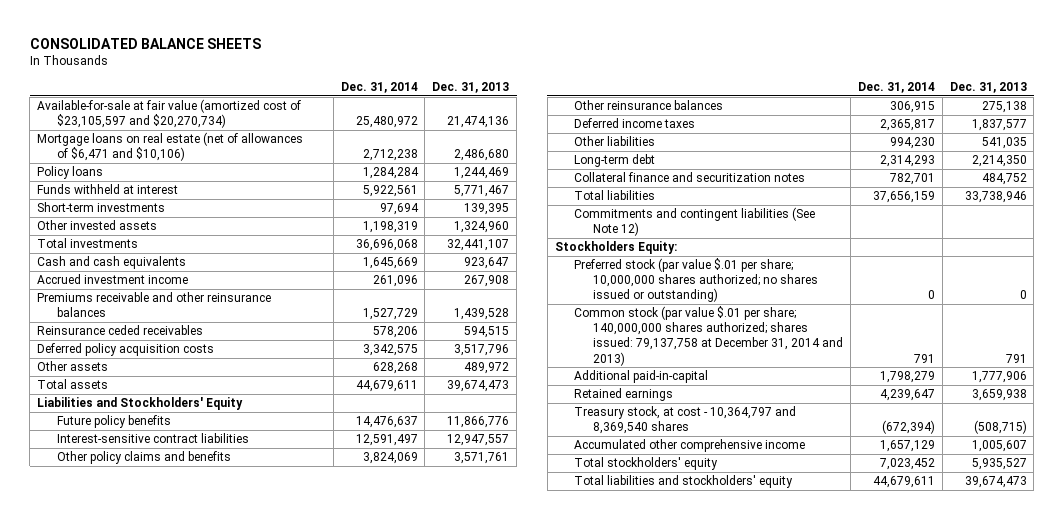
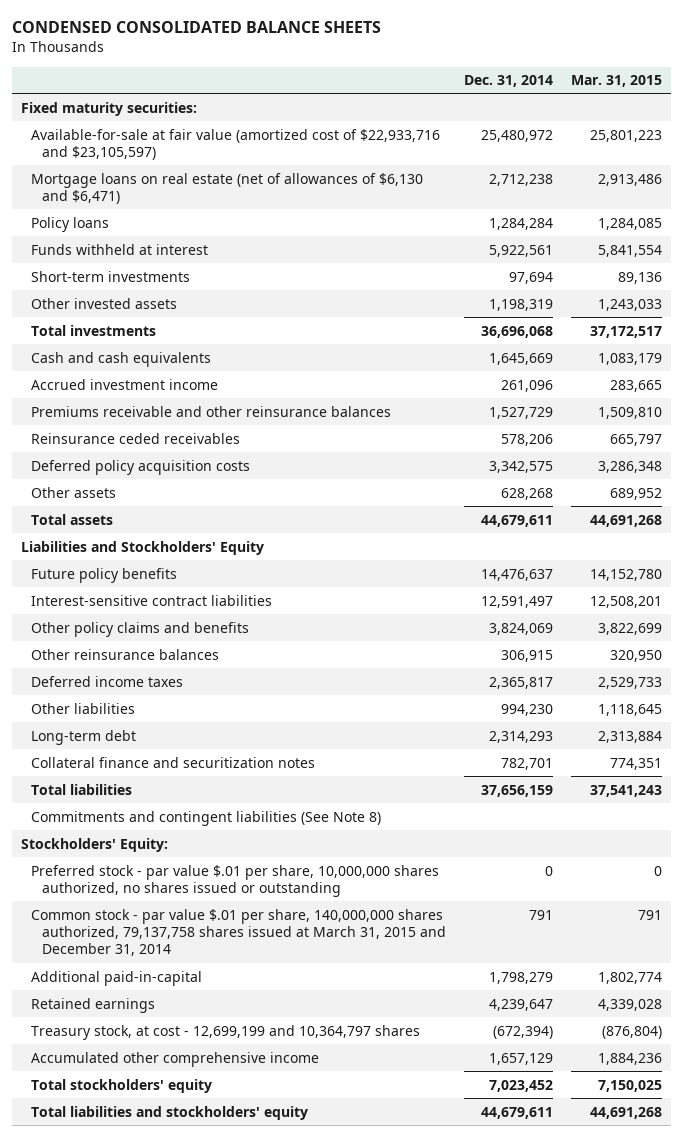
[29,37,261,49] CONSOLIDATED BALANCE SHEETS -> [11,21,381,34] CONDENSED CONSOLIDATED BALANCE SHEETS
[432,81,510,93] Dec. 31, 2013 -> none
none -> [570,75,662,88] Mar. 31, 2015
none -> [20,101,197,116] Fixed maturity securities:
[37,99,302,129] Available-for-sale at fair value (amortized cost of $23,105,597 and $20,270,734) -> [31,128,441,160] Available-for-sale at fair value (amortized cost of $22,933,716 and $23,105,597)
[37,132,304,162] Mortgage loans on real estate (net of allowances of $6,471 and $10,106) -> [31,172,424,204] Mortgage loans on real estate (net of allowances of $6,130 and $6,471)
[573,207,815,237] Commitments and contingent liabilities (See Note 12) -> [31,810,382,826] Commitments and contingent liabilities (See Note 8)
[554,241,677,255] Stockholders Equity: -> [20,837,168,852] Stockholders' Equity:
[573,258,819,303] Preferred stock (par value $.01 per share; 10,000,000 shares authorized; no shares issued or outstanding) -> [31,864,440,897] Preferred stock - par value $.01 per share, 10,000,000 shares authorized, no shares issued or outstanding
[573,306,844,366] Common stock (par value $.01 per share; 140,000,000 shares authorized; shares issued: 79,137,758 at December 31, 2014 and 2013) -> [31,908,446,957] Common stock - par value $.01 per share, 140,000,000 shares authorized, 79,137,758 shares issued at March 31, 2015 and December 31, 2014
[573,406,796,435] Treasury stock, at cost - 10,364,797 and 8,369,540 shares -> [31,1024,421,1040] Treasury stock, at cost - 12,699,199 and 10,364,797 shares

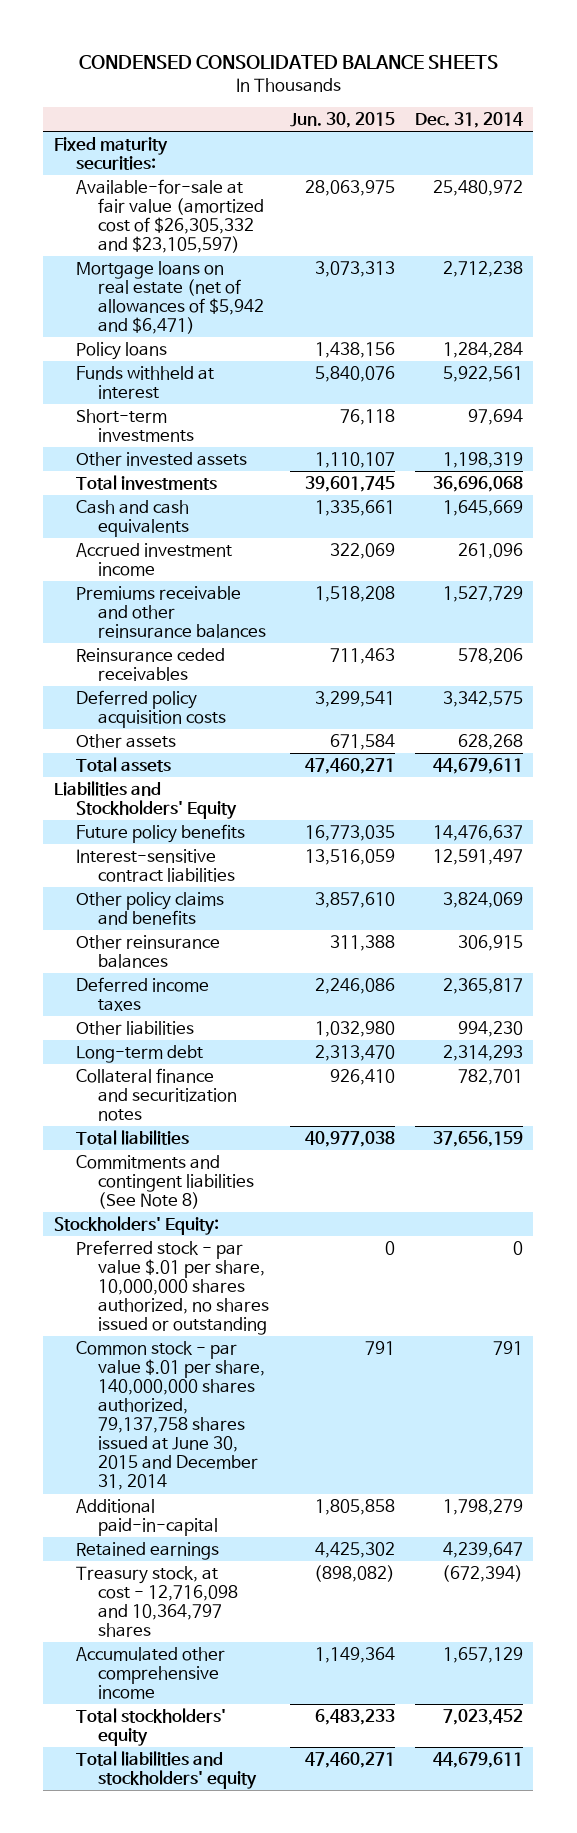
[570,75,662,88] Mar. 31, 2015 -> none
none -> [289,112,395,129] Jun. 30, 2015
[31,128,441,160] Available-for-sale at fair value (amortized cost of $22,933,716 and $23,105,597) -> [75,179,265,254] Available-for-sale at fair value (amortized cost of $26,305,332 and $23,105,597)
[31,172,424,204] Mortgage loans on real estate (net of allowances of $6,130 and $6,471) -> [75,261,265,335] Mortgage loans on real estate (net of allowances of $5,942 and $6,471)
[31,908,446,957] Common stock - par value $.01 per share, 140,000,000 shares authorized, 79,137,758 shares issued at March 31, 2015 and December 31, 2014 -> [75,1341,266,1491] Common stock - par value $.01 per share, 140,000,000 shares authorized, 79,137,758 shares issued at June 30, 2015 and December 31, 2014
[31,1024,421,1040] Treasury stock, at cost - 12,699,199 and 10,364,797 shares -> [75,1566,239,1638] Treasury stock, at cost - 12,716,098 and 10,364,797 shares

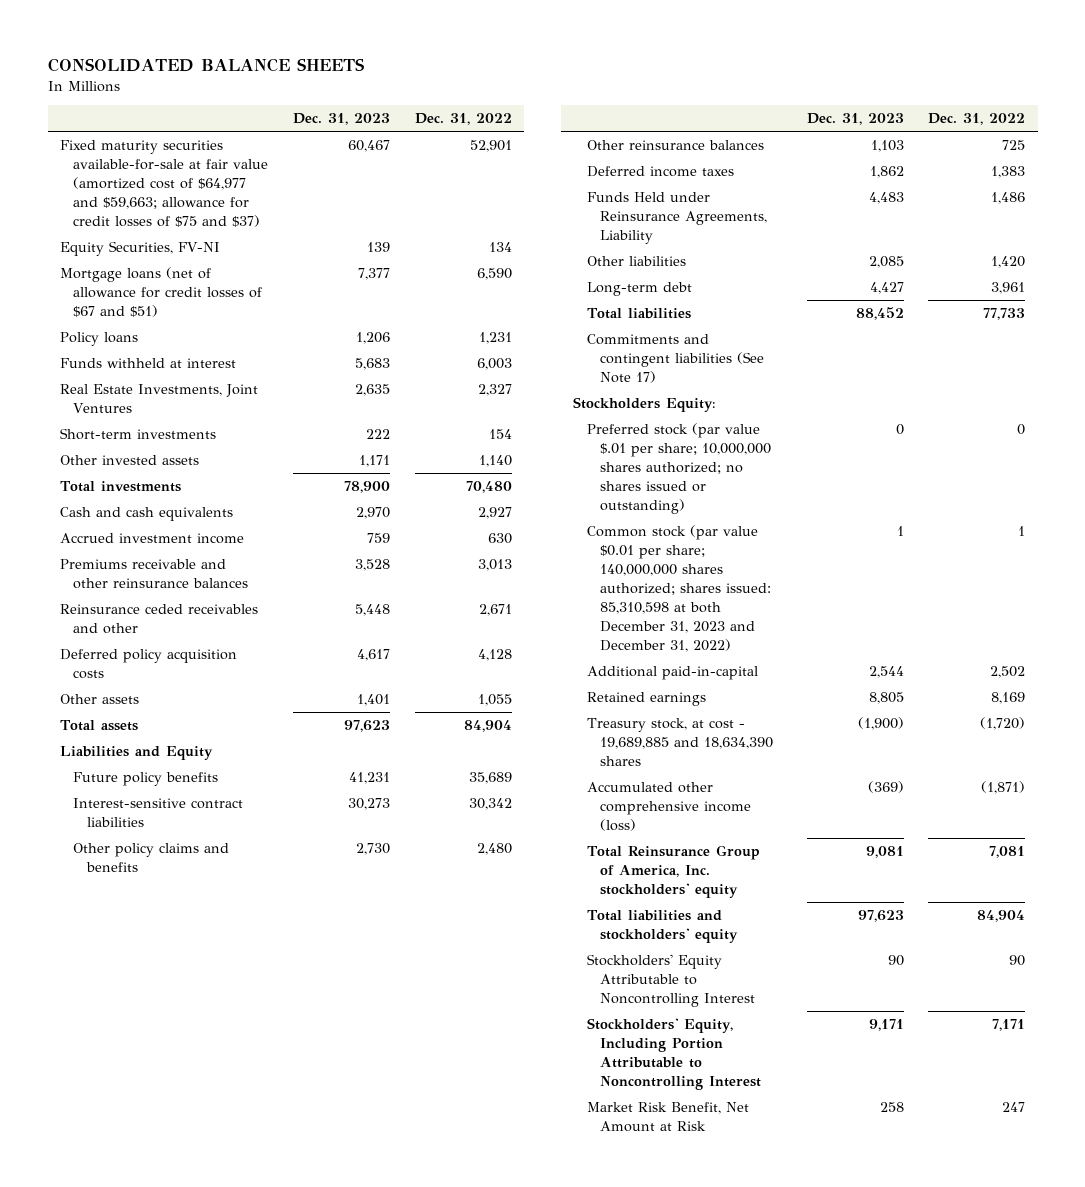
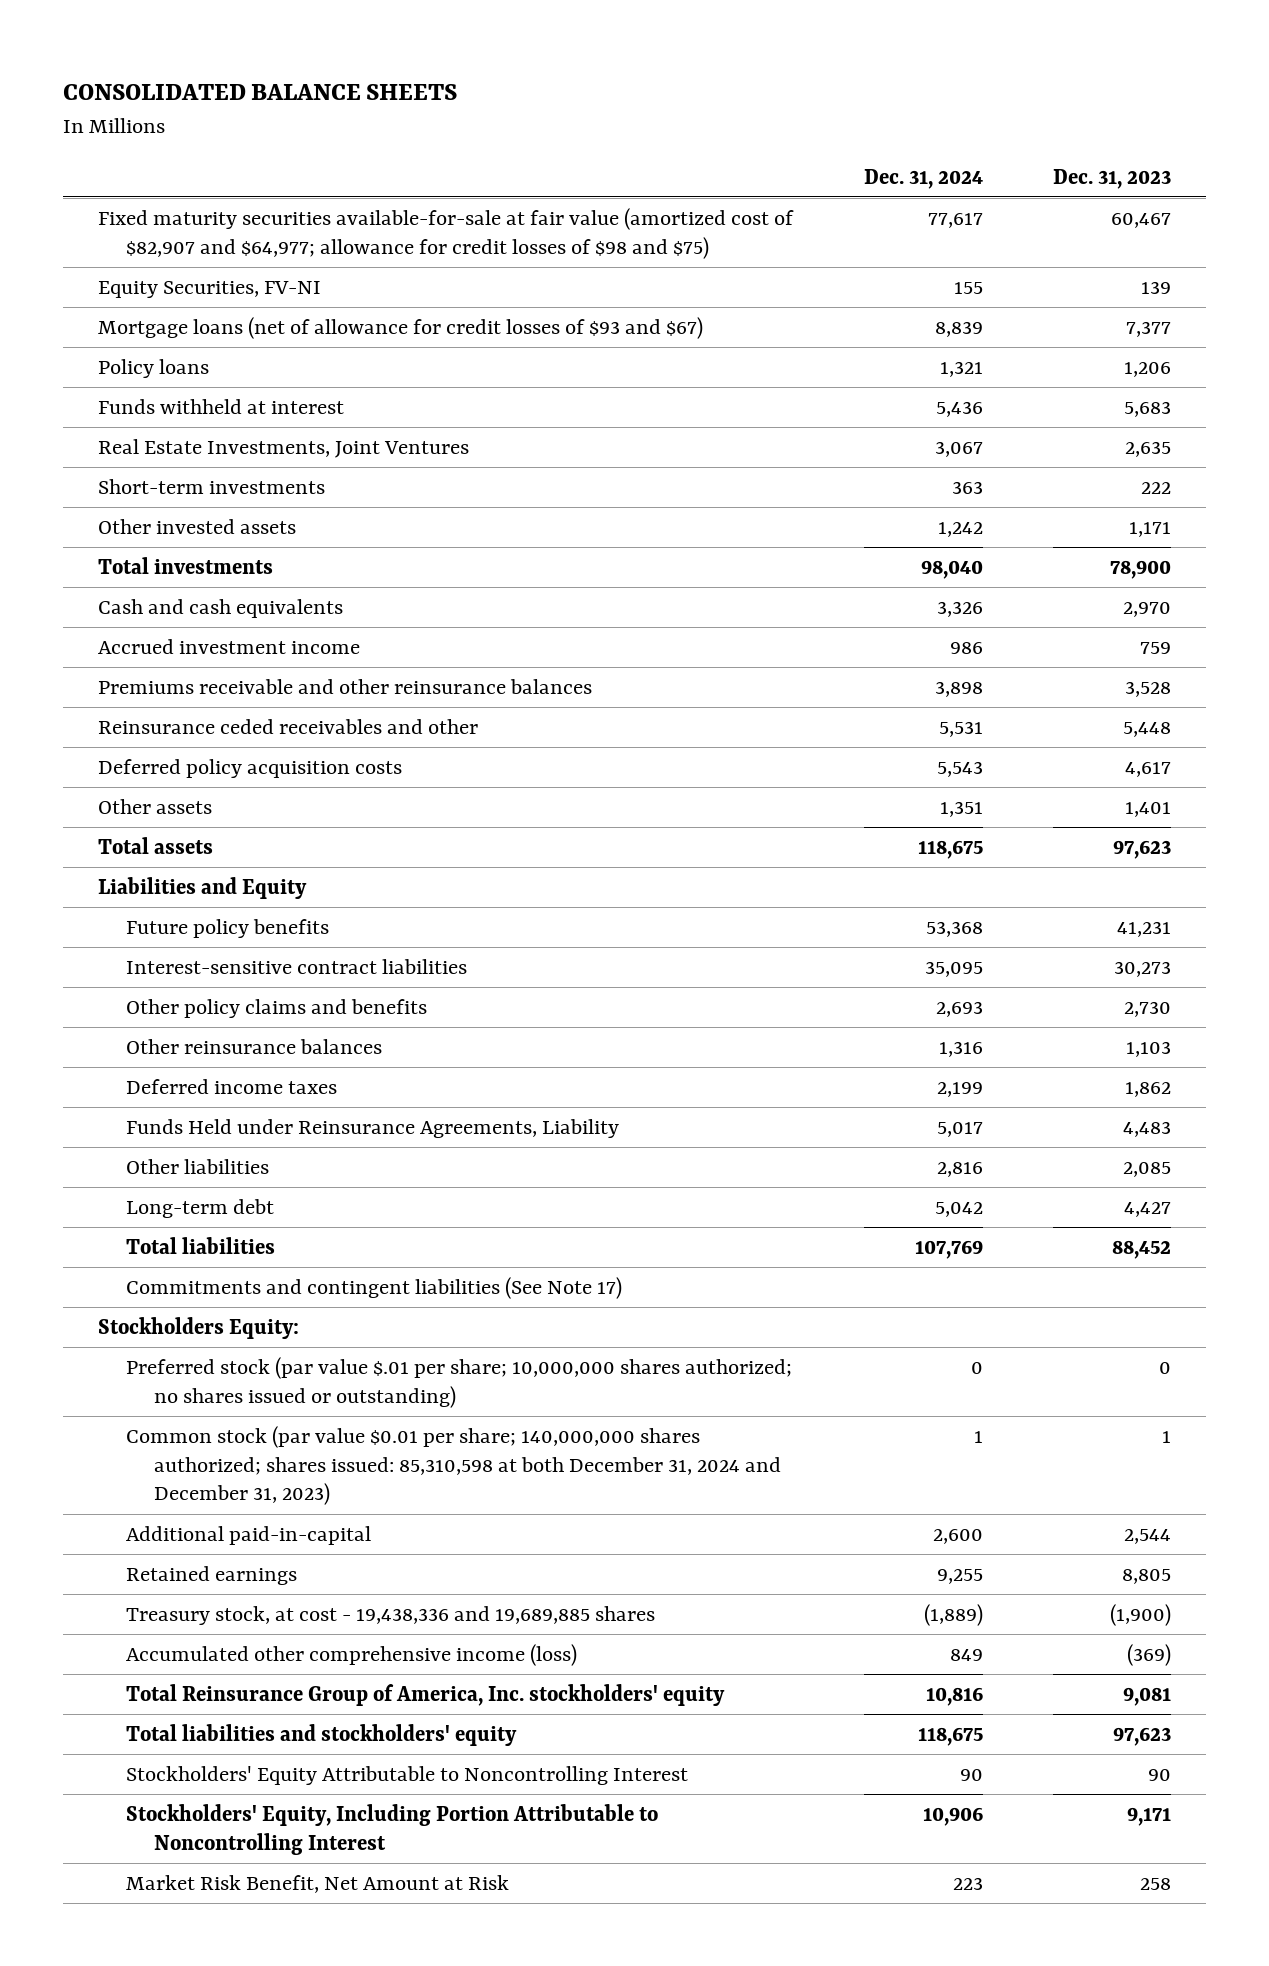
[414,113,512,126] Dec. 31, 2022 -> none
none -> [863,168,983,189] Dec. 31, 2024
[60,140,269,228] Fixed maturity securities available-for-sale at fair value (amortized cost of $64,977 and $59,663; allowance for credit losses of $75 and $37) -> [98,207,795,259] Fixed maturity securities available-for-sale at fair value (amortized cost of $82,907 and $64,977; allowance for credit losses of $98 and $75)
[60,267,263,318] Mortgage loans (net of allowance for credit losses of $67 and $51) -> [98,316,704,339] Mortgage loans (net of allowance for credit losses of $93 and $67)
[586,525,772,653] Common stock (par value $0.01 per share; 140,000,000 shares authorized; shares issued: 85,310,598 at both December 31, 2023 and December 31, 2022) -> [126,1425,782,1506] Common stock (par value $0.01 per share; 140,000,000 shares authorized; shares issued: 85,310,598 at both December 31, 2024 and December 31, 2023)
[586,718,774,767] Treasury stock, at cost - 19,689,885 and 18,634,390 shares -> [126,1605,656,1625] Treasury stock, at cost - 19,438,336 and 19,689,885 shares

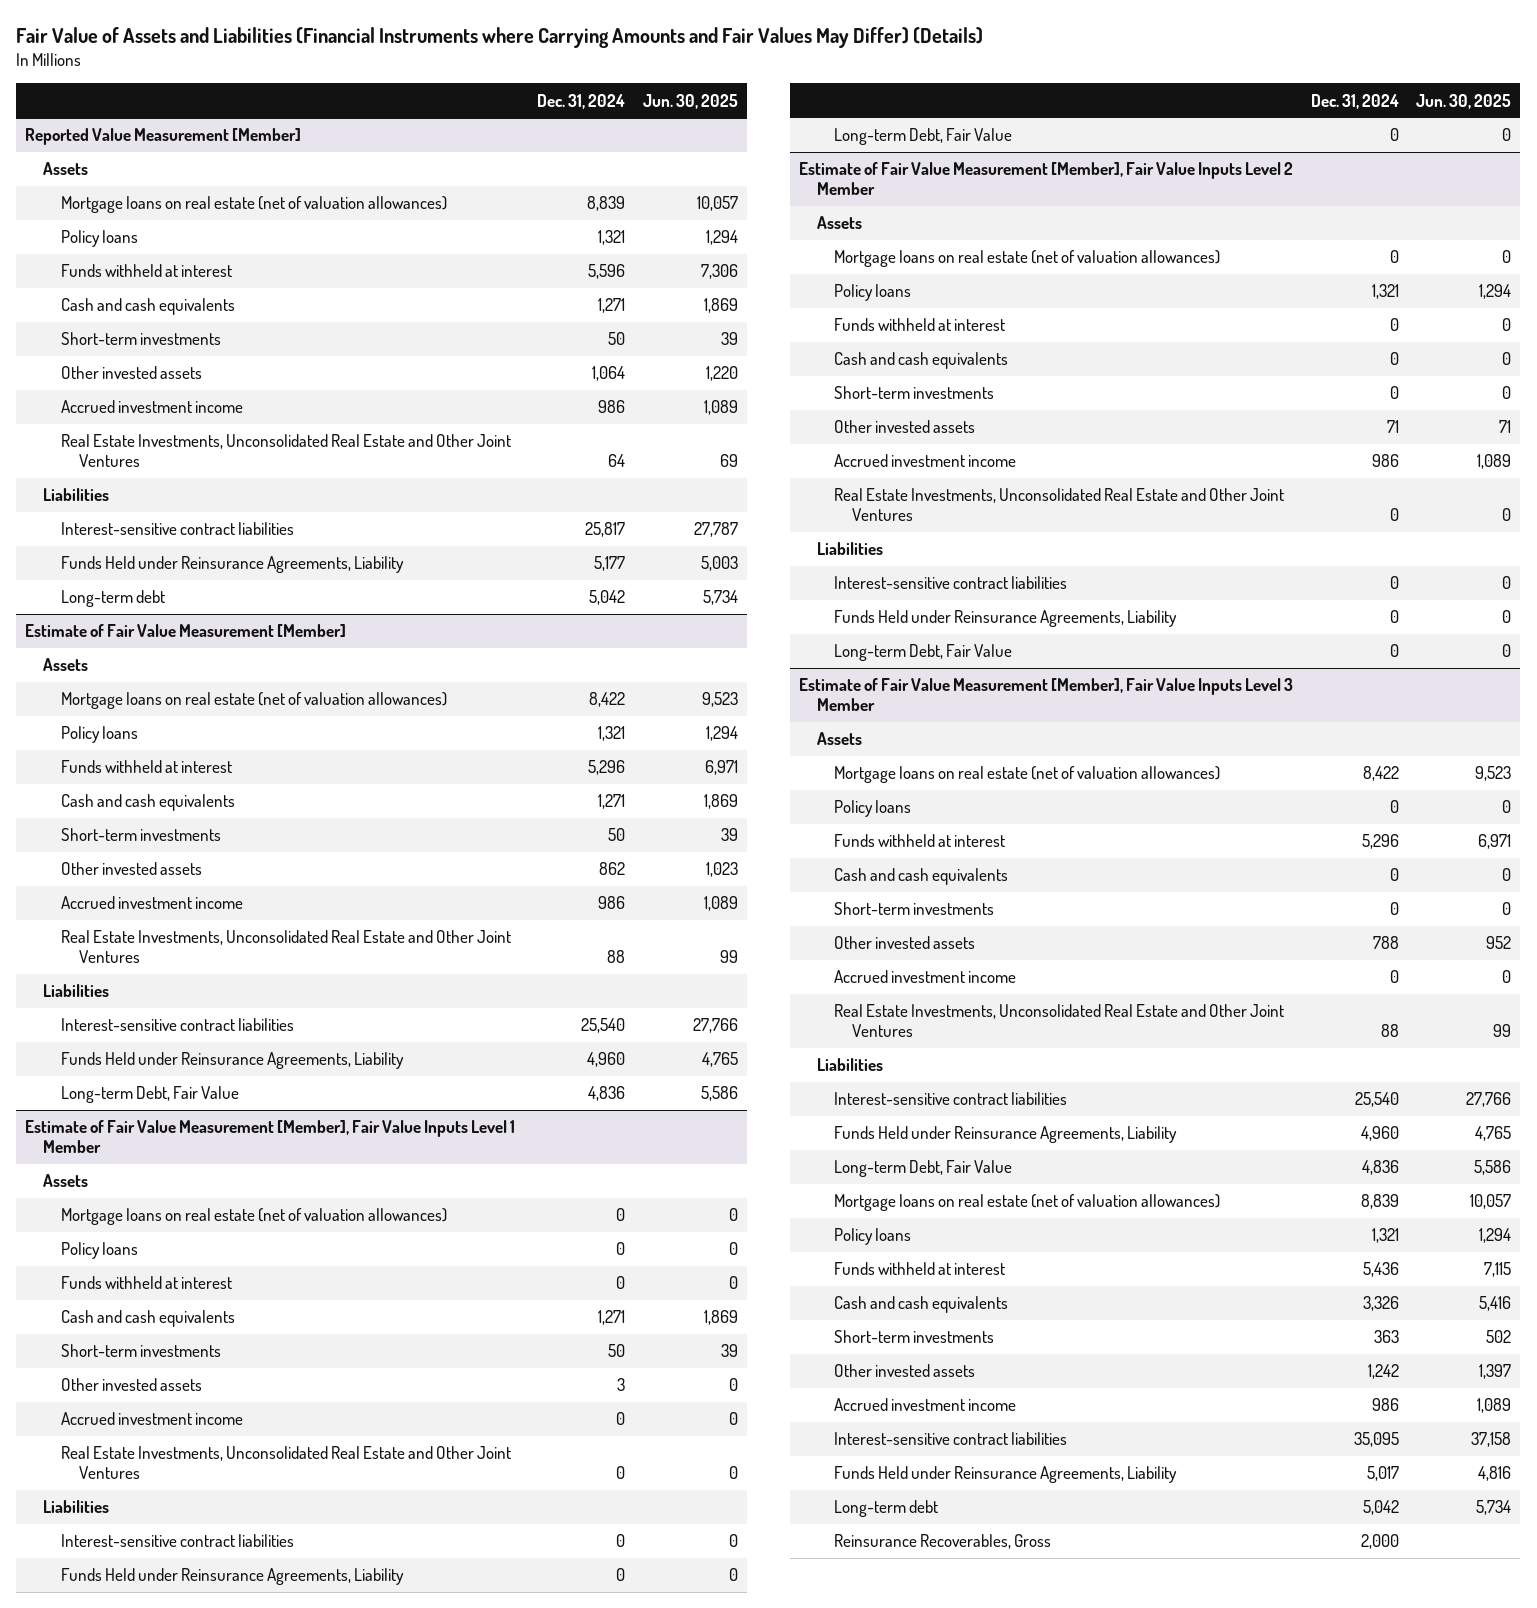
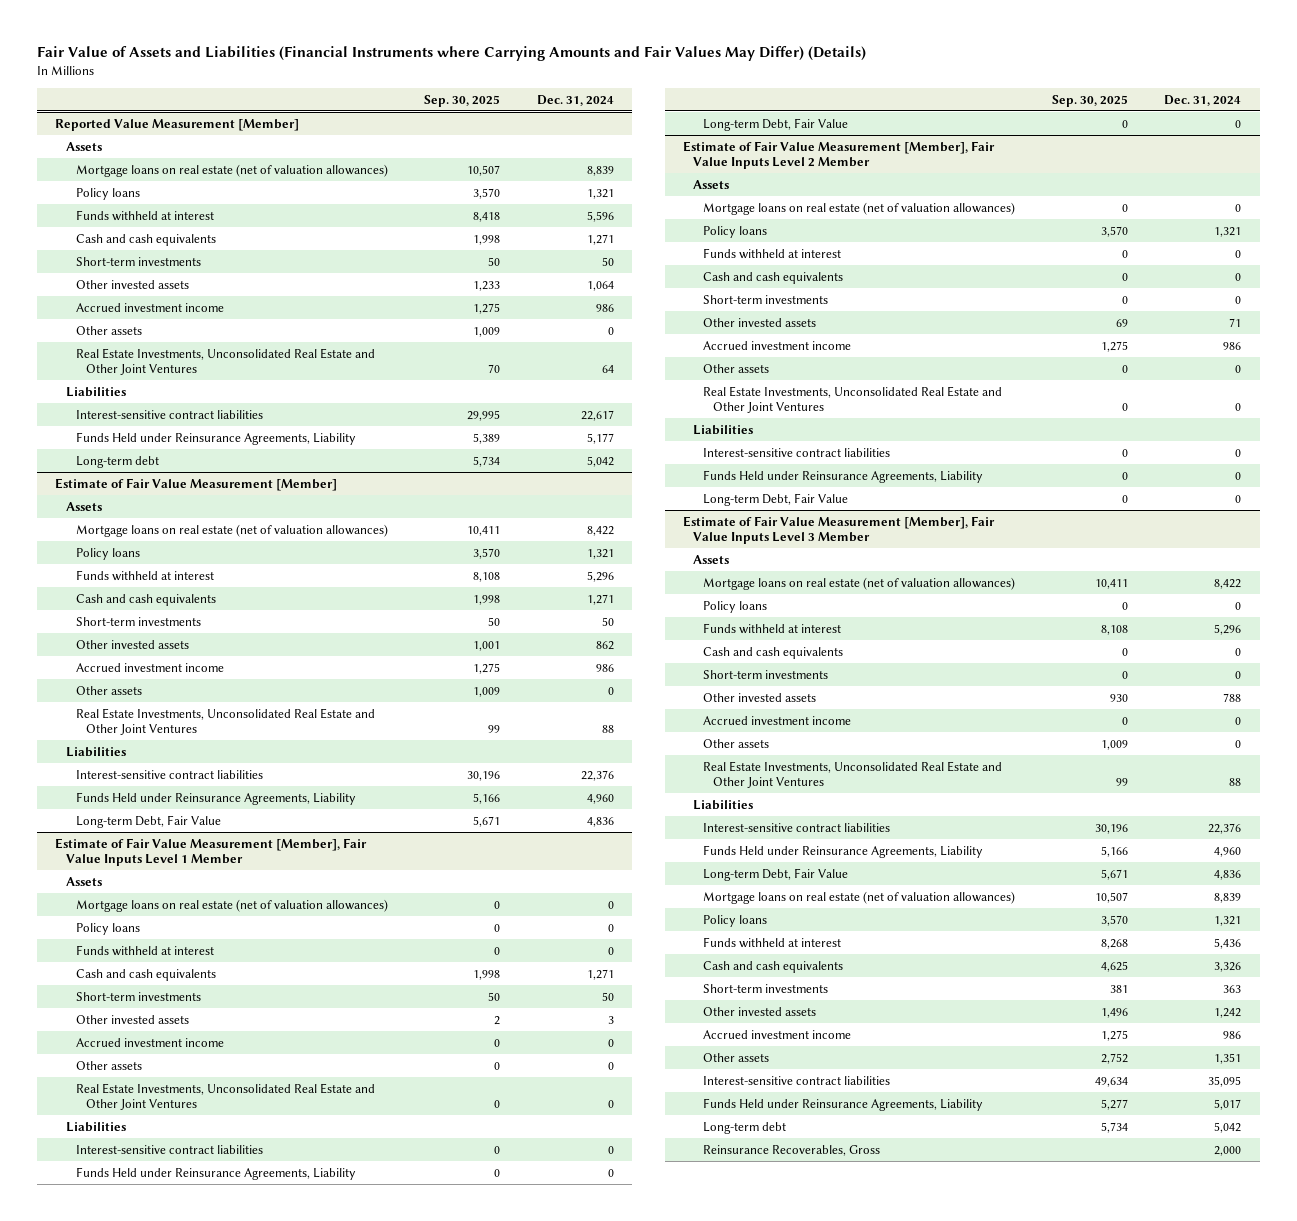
[642,93,738,109] Jun. 30, 2025 -> none
none -> [424,94,501,107] Sep. 30, 2025
none -> [75,325,142,335] Other assets
[584,522,625,538] 25,817 -> [580,409,614,421] 22,617
none -> [75,685,142,695] Other assets
[580,1018,625,1034] 25,540 -> [580,769,614,781] 22,376
none -> [75,1060,142,1070] Other assets
none -> [703,363,770,373] Other assets
none -> [703,738,770,748] Other assets
[1354,1092,1399,1108] 25,540 -> [1208,822,1242,834] 22,376
none -> [703,1052,770,1062] Other assets

